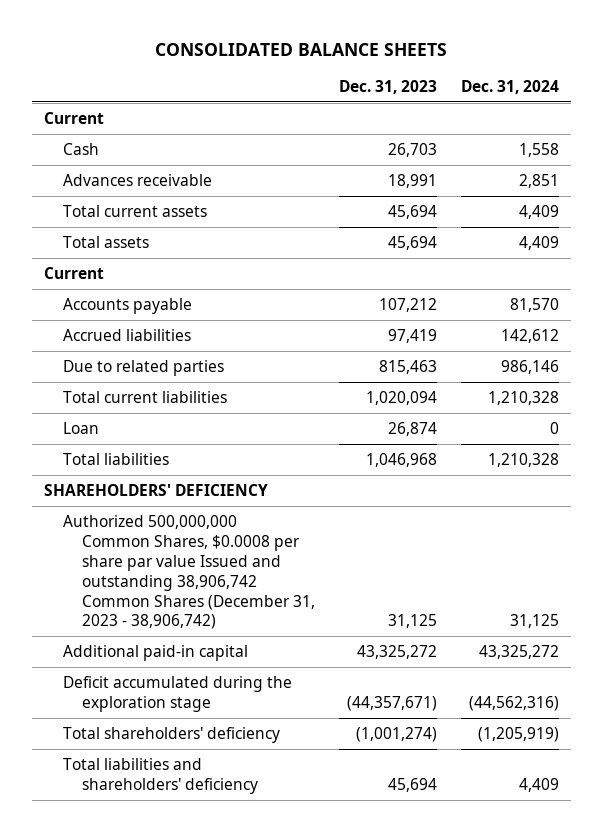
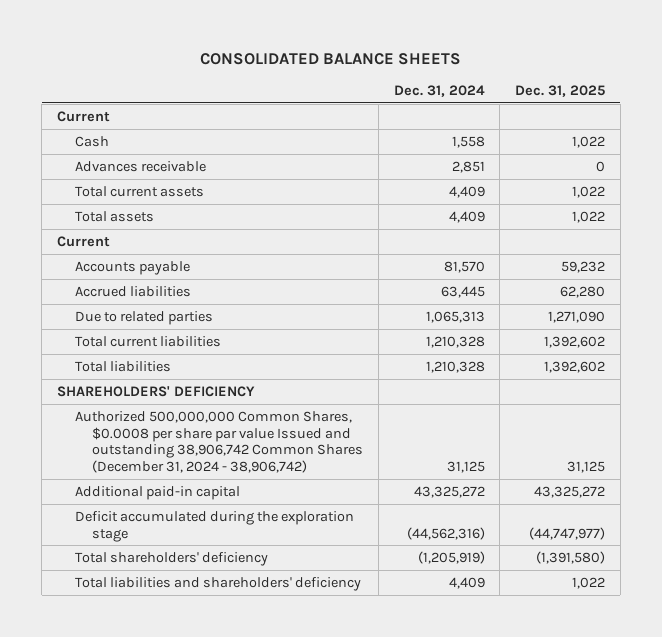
[339,79,438,94] Dec. 31, 2023 -> none
none -> [514,85,605,98] Dec. 31, 2025
[501,329,560,344] 142,612 -> [440,285,485,298] 63,445
[501,360,560,375] 986,146 -> [425,310,485,323] 1,065,313
[62,422,99,435] Loan -> none
[62,515,316,630] Authorized 500,000,000 Common Shares, $0.0008 per share par value Issued and outstanding 38,906,742 Common Shares (December 31, 2023 - 38,906,742) -> [74,410,364,474] Authorized 500,000,000 Common Shares, $0.0008 per share par value Issued and outstanding 38,906,742 Common Shares (December 31, 2024 - 38,906,742)

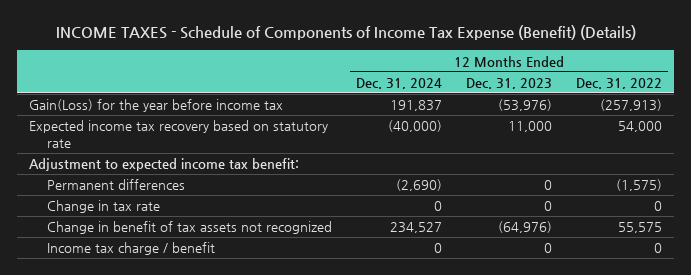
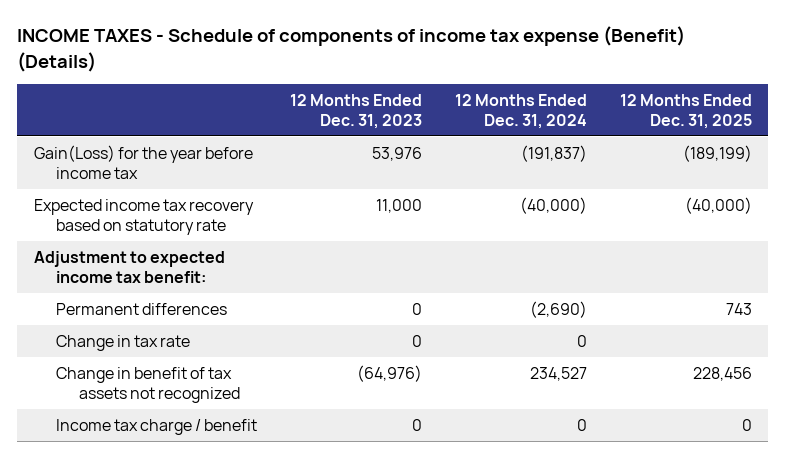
[55,25,636,41] INCOME TAXES - Schedule of Components of Income Tax Expense (Benefit) (Details) -> [17,26,686,72] INCOME TAXES - Schedule of components of income tax expense (Benefit) (Details)
[575,77,662,89] Dec. 31, 2022 -> none
none -> [619,93,752,129] 12 Months Ended Dec. 31, 2025
[390,100,443,112] 191,837 -> [520,144,587,162] (191,837)
[498,99,553,112] (53,976) -> [372,146,423,161] 53,976

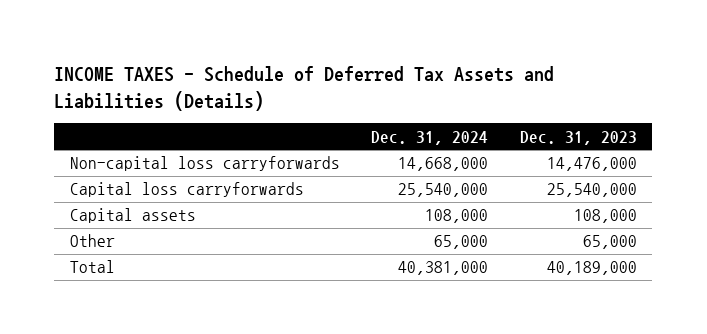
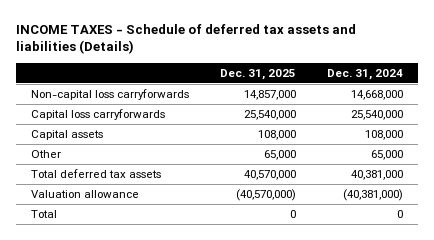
[54,66,555,111] INCOME TAXES - Schedule of Deferred Tax Assets and Liabilities (Details) -> [15,23,356,55] INCOME TAXES - Schedule of deferred tax assets and liabilities (Details)
[519,130,637,145] Dec. 31, 2023 -> none
none -> [219,68,296,80] Dec. 31, 2025
none -> [31,169,162,179] Total deferred tax assets
none -> [31,190,140,199] Valuation allowance
[398,261,489,276] 40,381,000 -> [396,210,403,219] 0

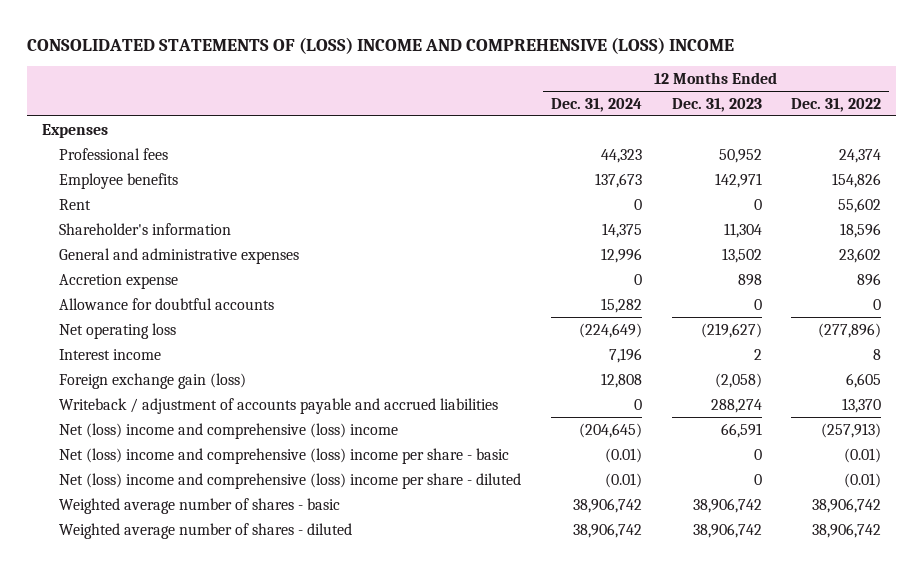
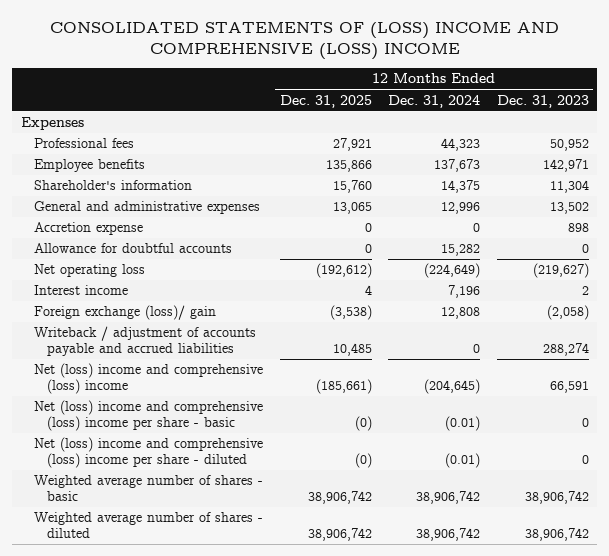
[791,97,882,112] Dec. 31, 2022 -> none
none -> [279,94,372,108] Dec. 31, 2025
[58,198,91,210] Rent -> none
[58,372,246,389] Foreign exchange gain (loss) -> [33,305,216,321] Foreign exchange (loss)/ gain

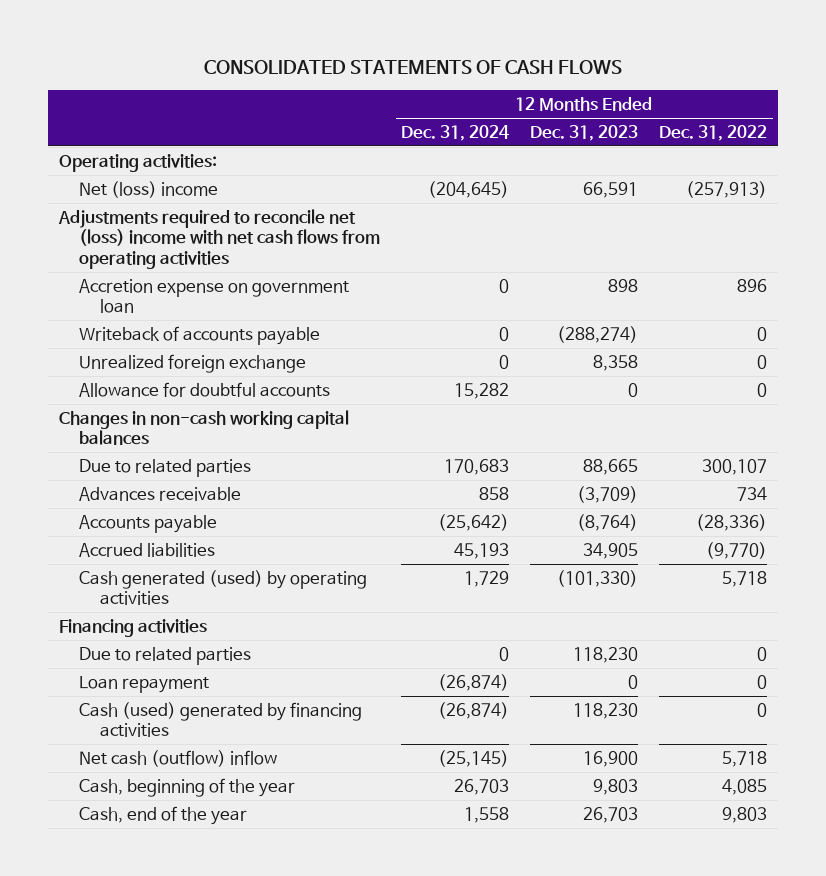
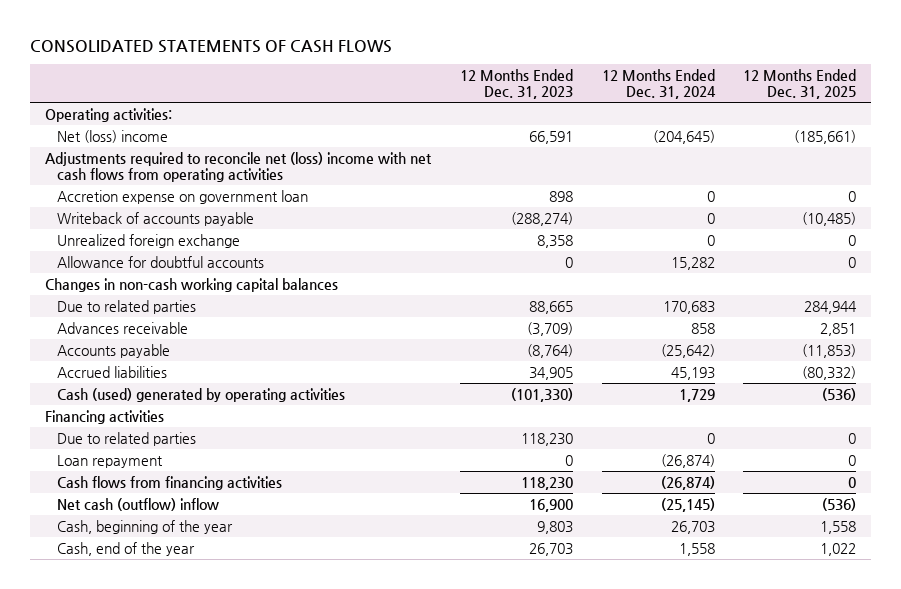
[659,124,768,141] Dec. 31, 2022 -> none
none -> [743,69,857,100] 12 Months Ended Dec. 31, 2025
[79,569,368,606] Cash generated (used) by operating activities -> [57,387,346,402] Cash (used) generated by operating activities
[79,701,363,738] Cash (used) generated by financing activities -> [57,475,283,490] Cash flows from financing activities

